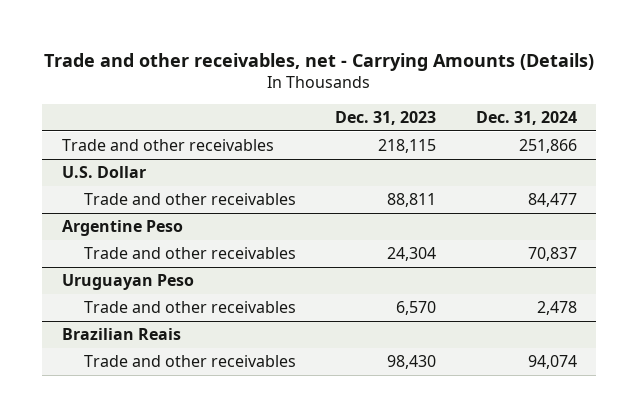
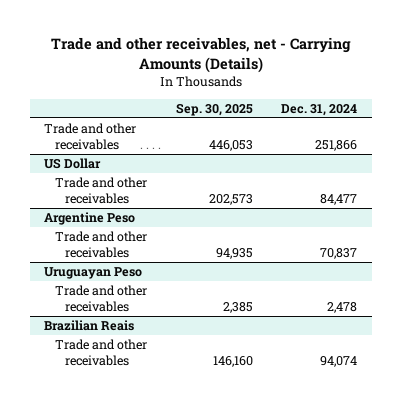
[335,110,437,125] Dec. 31, 2023 -> none
none -> [175,102,253,116] Sep. 30, 2025
[61,166,146,179] U.S. Dollar -> [44,158,102,170] US Dollar

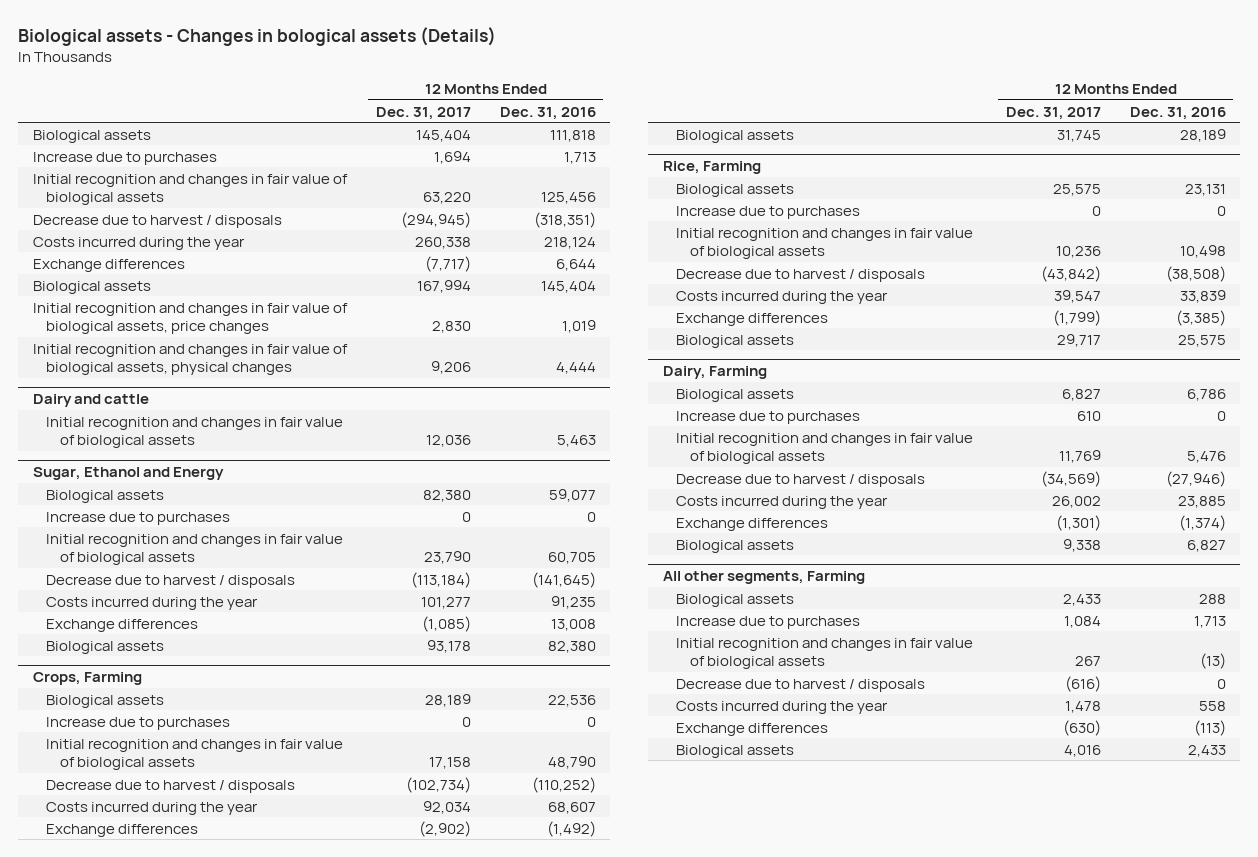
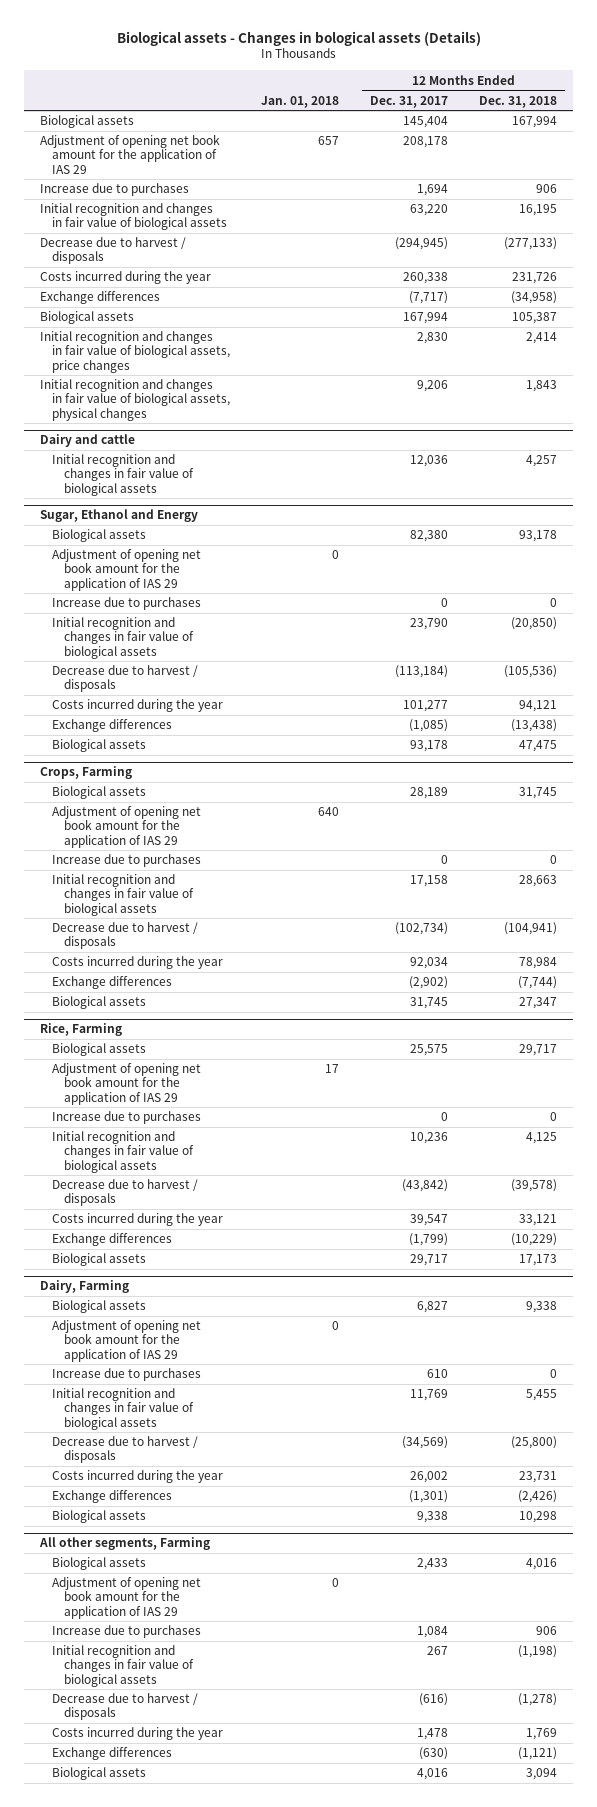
[499,106,596,120] Dec. 31, 2016 -> none
none -> [261,95,340,108] Jan. 01, 2018
none -> [479,95,558,108] Dec. 31, 2018
none -> [39,134,220,174] Adjustment of opening net book amount for the application of IAS 29
none -> [52,549,202,591] Adjustment of opening net book amount for the application of IAS 29
none -> [52,806,202,848] Adjustment of opening net book amount for the application of IAS 29
none -> [52,1063,202,1105] Adjustment of opening net book amount for the application of IAS 29
none -> [52,1320,202,1362] Adjustment of opening net book amount for the application of IAS 29
none -> [52,1577,202,1619] Adjustment of opening net book amount for the application of IAS 29

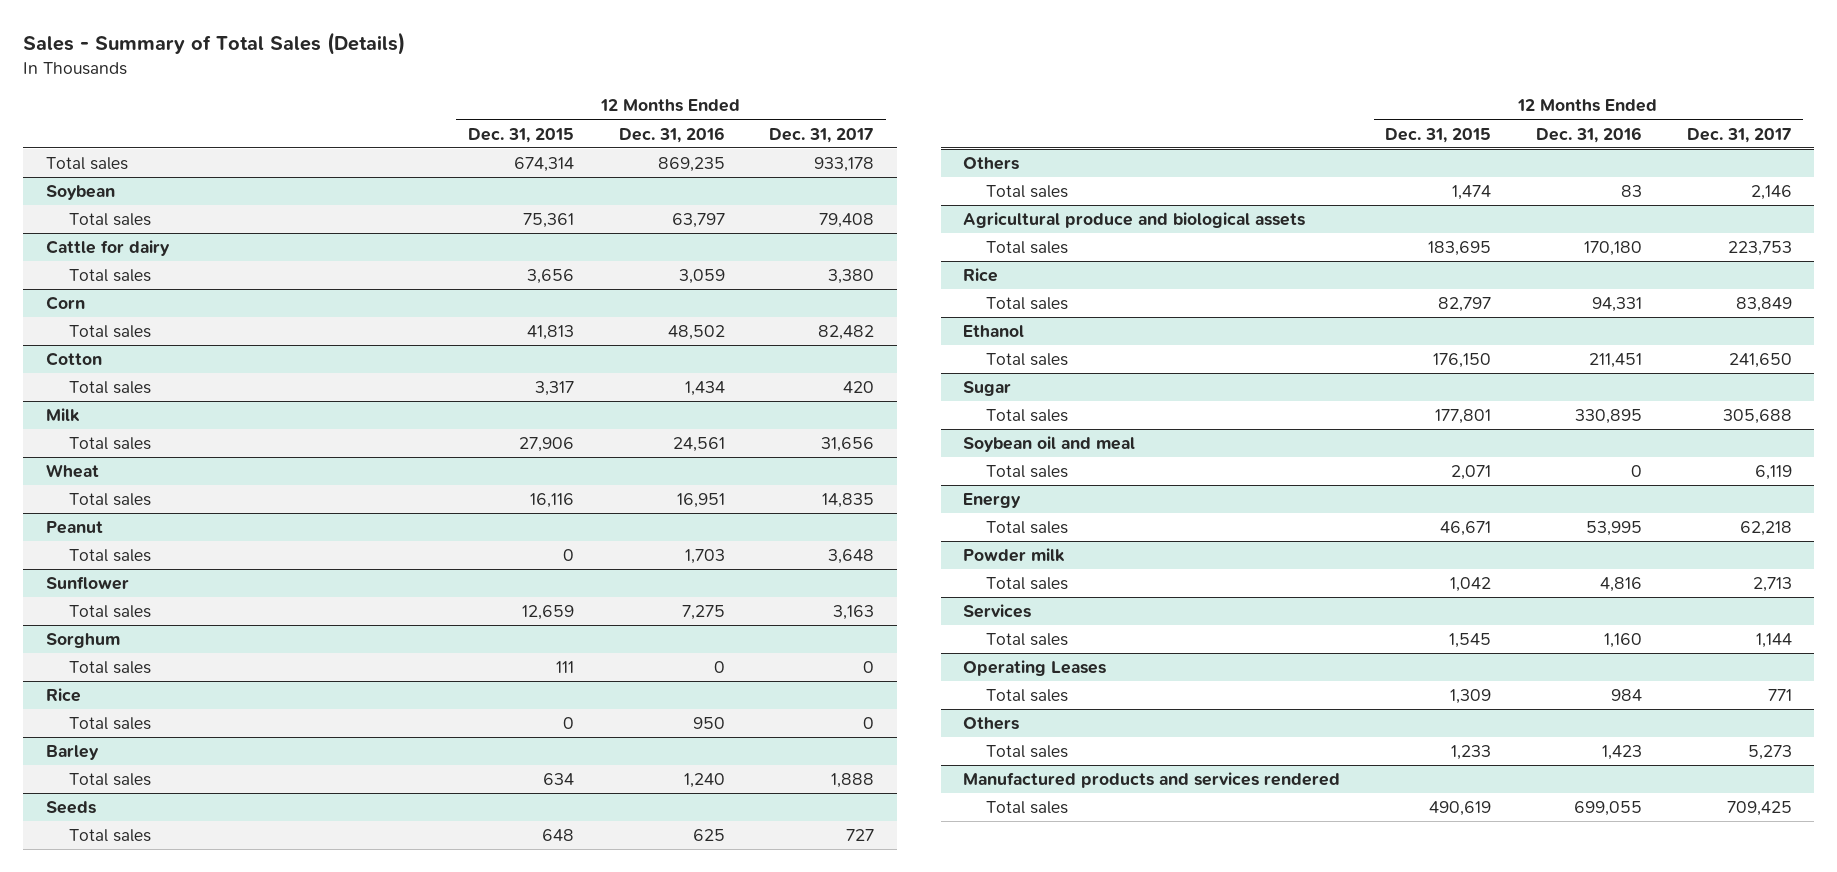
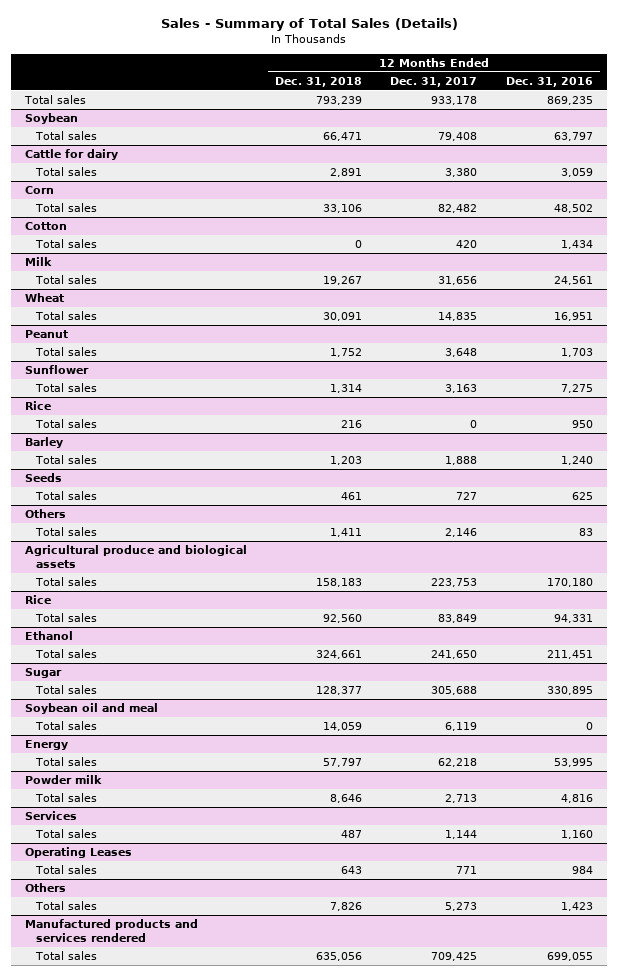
[467,127,574,143] Dec. 31, 2015 -> none
none -> [275,76,363,87] Dec. 31, 2018
[45,633,120,649] Sorghum -> none
[68,661,151,675] Total sales -> none

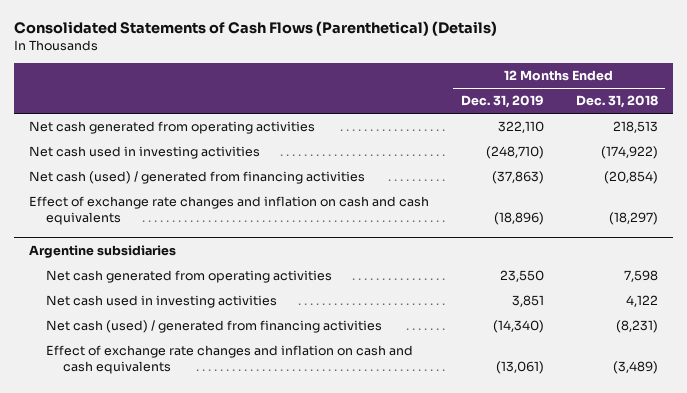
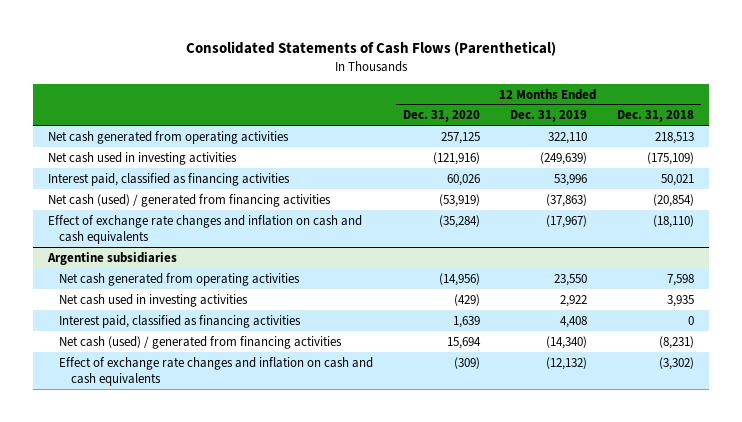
[13,21,497,37] Consolidated Statements of Cash Flows (Parenthetical) (Details) -> [185,41,556,57] Consolidated Statements of Cash Flows (Parenthetical)
none -> [403,110,481,123] Dec. 31, 2020
[485,146,544,160] (248,710) -> [539,151,587,165] (249,639)
[600,146,658,160] (174,922) -> [646,151,694,165] (175,109)
none -> [47,172,290,186] Interest paid, classified as financing activities
[493,211,544,225] (18,896) -> [545,214,587,228] (17,967)
[608,211,658,225] (18,297) -> [652,214,694,228] (18,110)
[511,295,544,308] 3,851 -> [559,294,587,307] 2,922
[625,295,658,308] 4,122 -> [666,294,694,307] 3,935
none -> [59,314,302,328] Interest paid, classified as financing activities
[495,360,544,374] (13,061) -> [545,356,587,370] (12,132)
[612,360,658,374] (3,489) -> [658,356,694,370] (3,302)

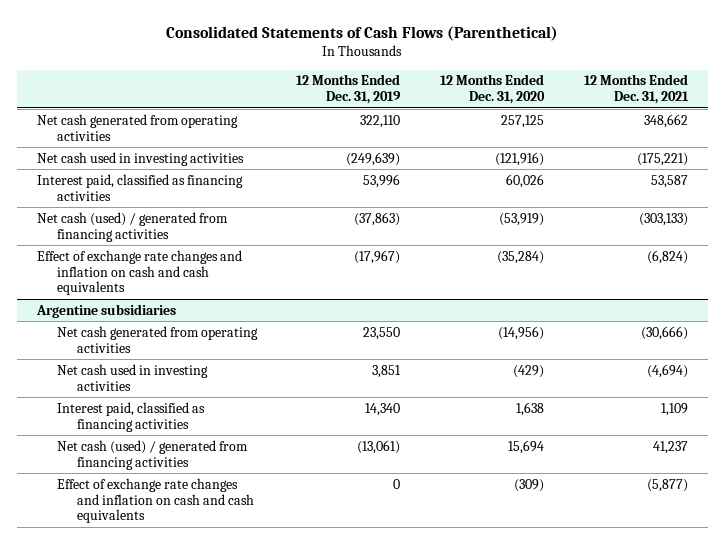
[616,110,694,123] Dec. 31, 2018 -> none
none -> [583,74,689,105] 12 Months Ended Dec. 31, 2021
[559,294,587,307] 2,922 -> [372,364,402,378] 3,851
[453,315,481,328] 1,639 -> [516,401,545,416] 1,638
[559,315,587,328] 4,408 -> [365,402,401,416] 14,340
[545,335,587,349] (14,340) -> [357,439,401,454] (13,061)
[545,356,587,370] (12,132) -> [393,478,401,489] 0

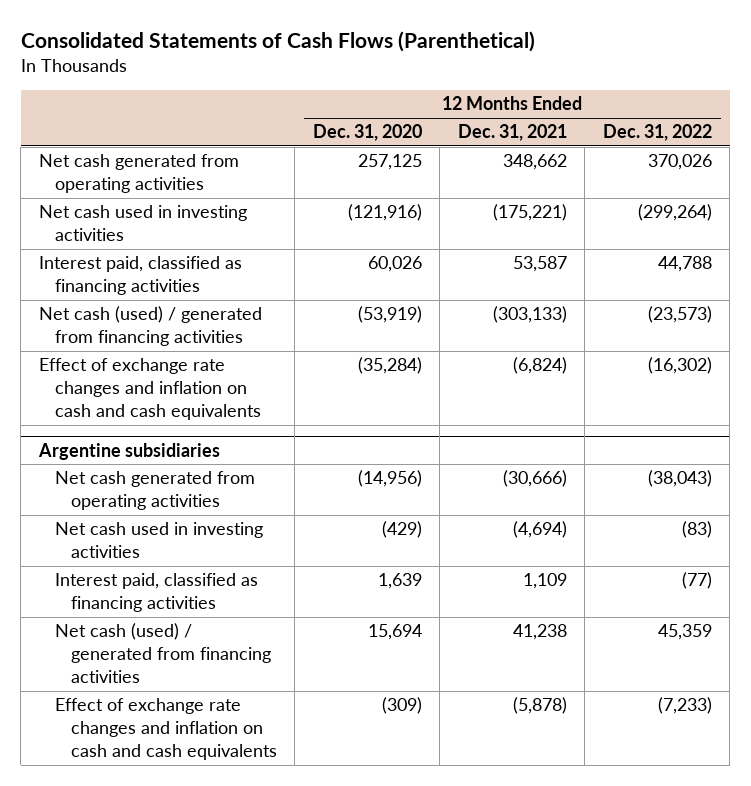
[296,74,402,105] 12 Months Ended Dec. 31, 2019 -> none
none -> [602,124,712,142] Dec. 31, 2022
[516,401,545,416] 1,638 -> [377,573,422,590] 1,639
[652,440,688,454] 41,237 -> [512,624,567,641] 41,238
[646,478,688,492] (5,877) -> [512,697,567,715] (5,878)

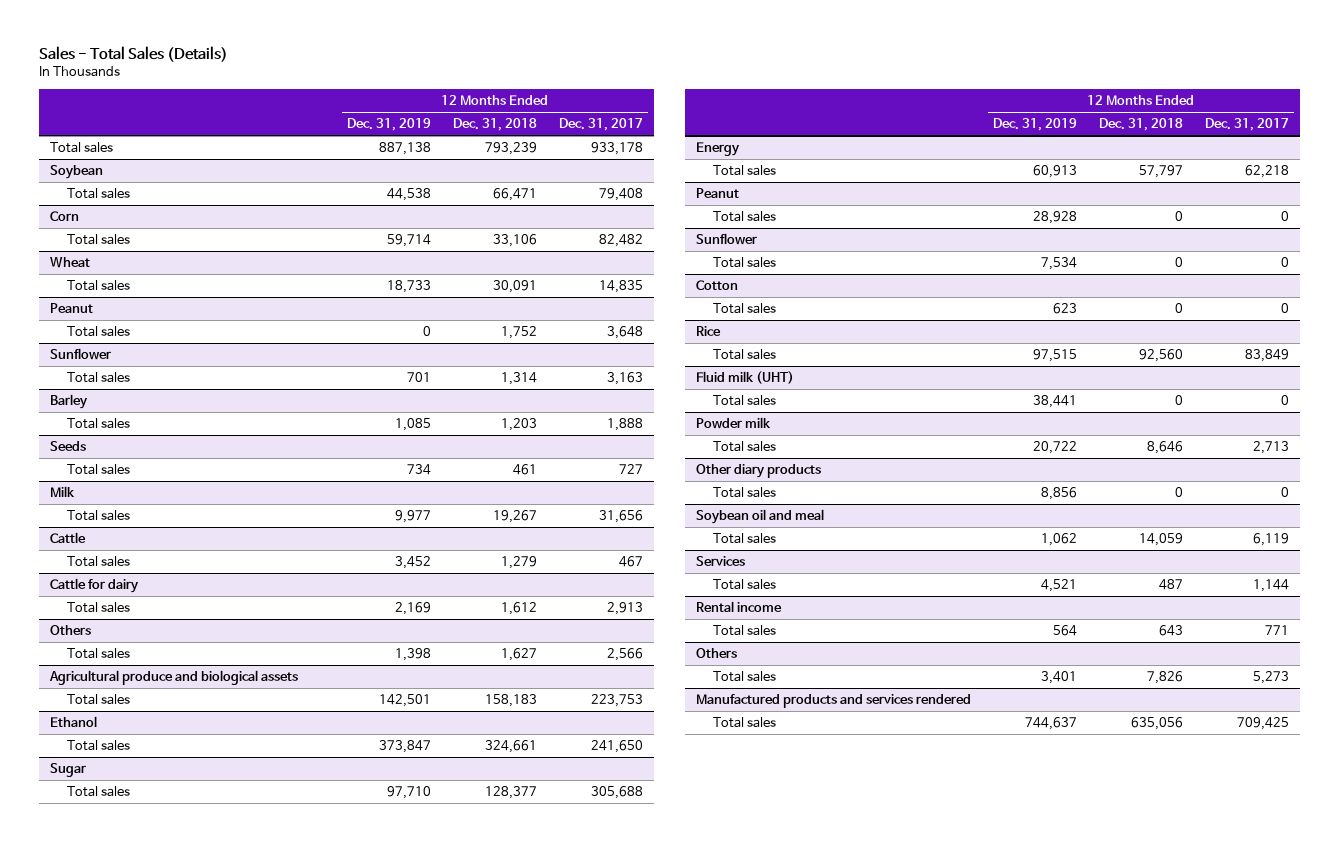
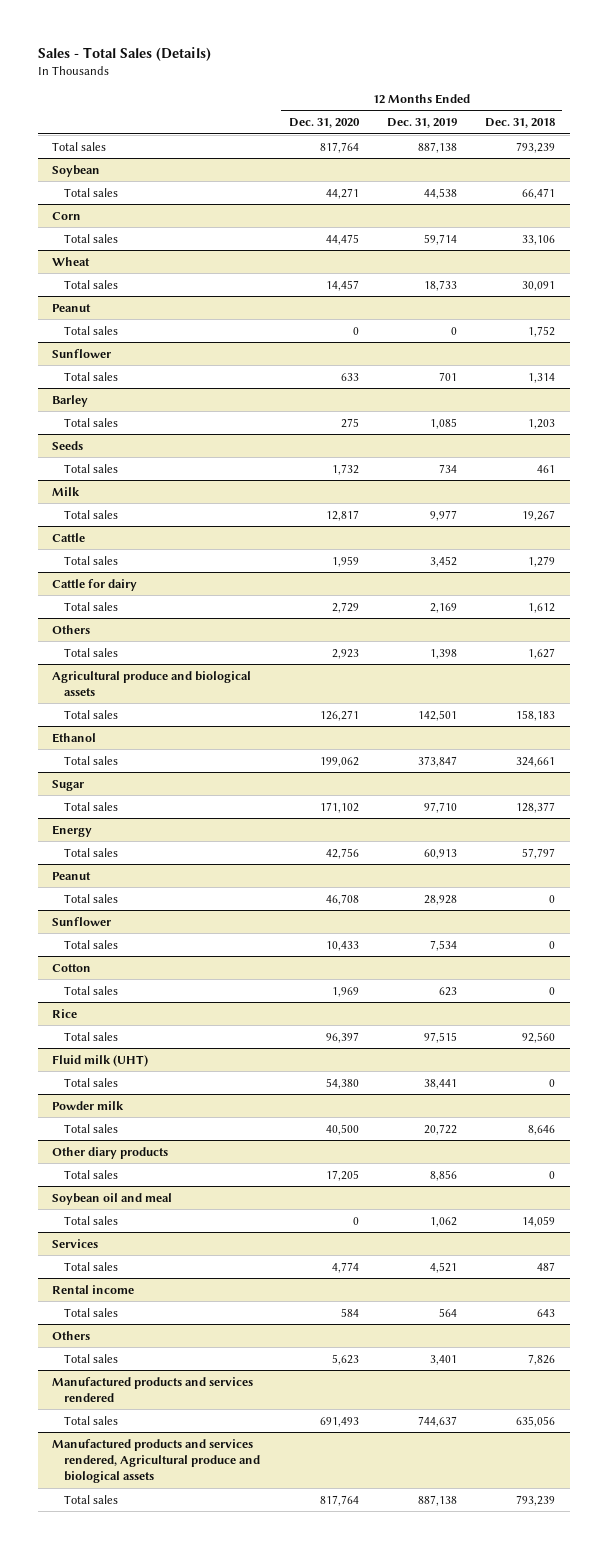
[558,118,643,132] Dec. 31, 2017 -> none
none -> [288,118,360,129] Dec. 31, 2020
none -> [52,1438,261,1484] Manufactured products and services rendered, Agricultural produce and biological assets
none -> [64,1494,119,1504] Total sales

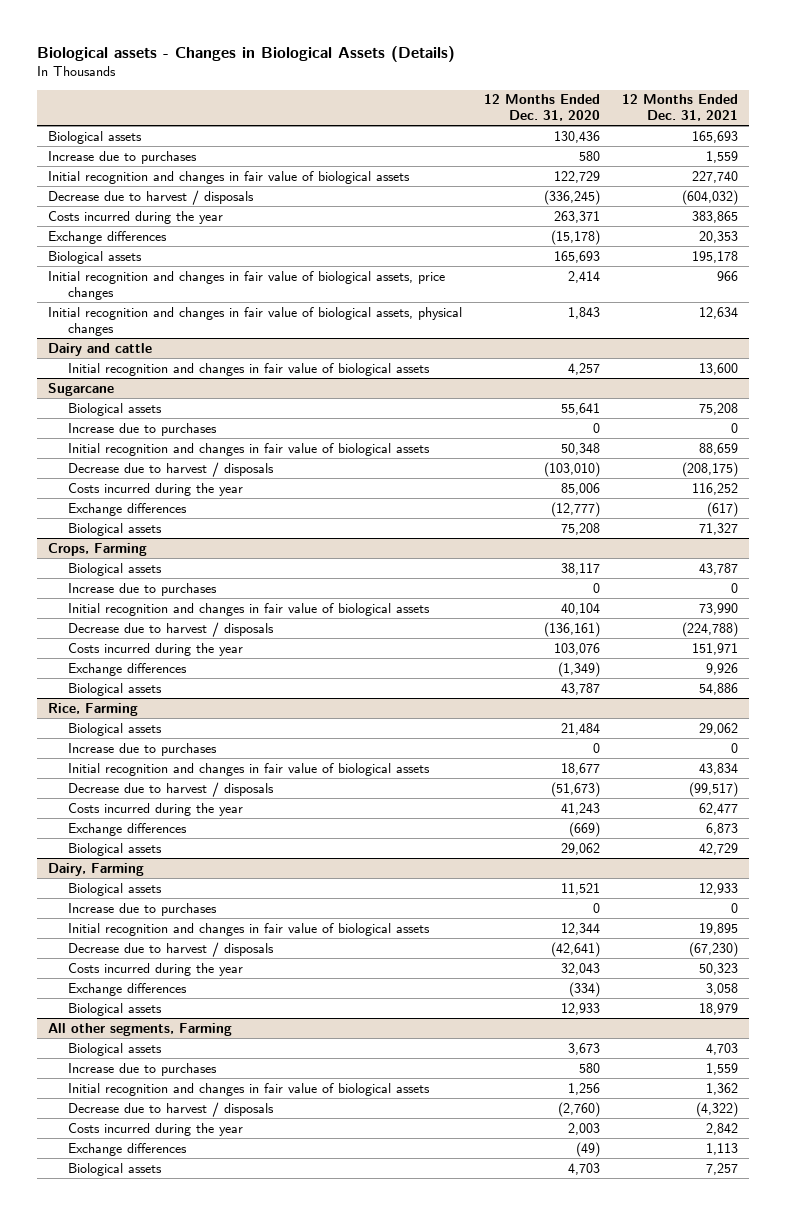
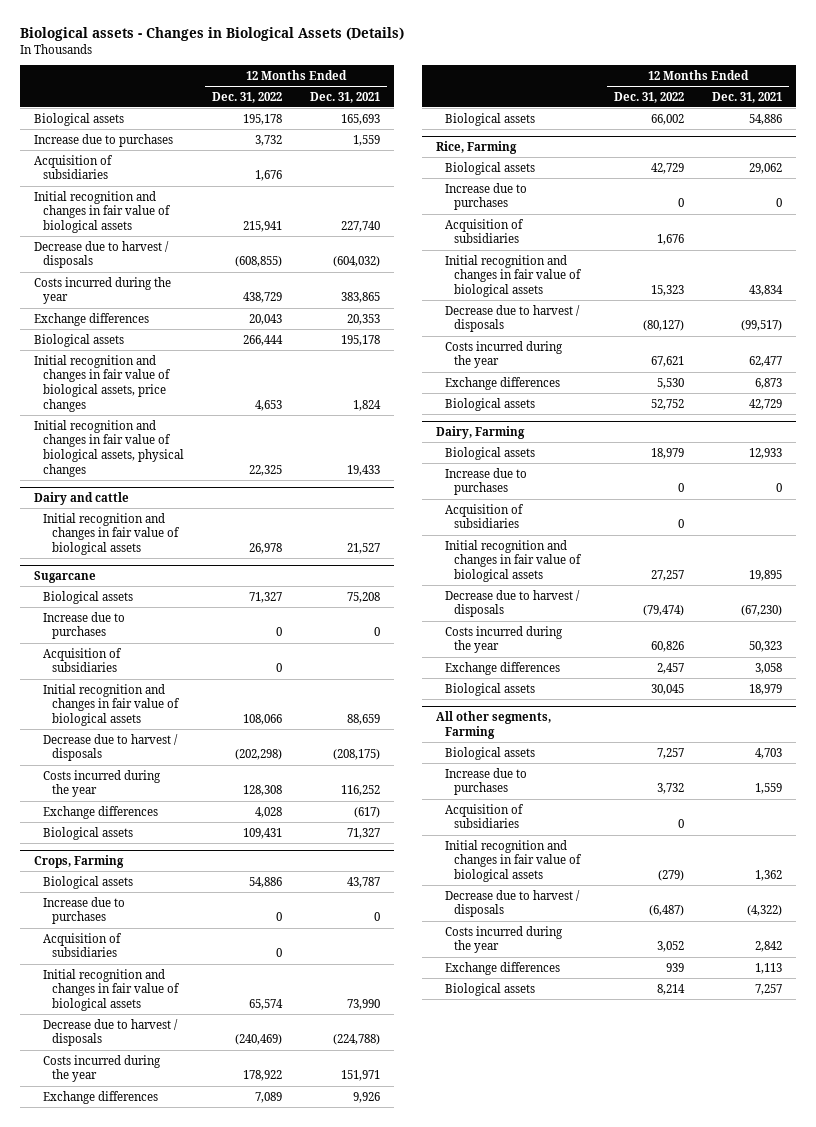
[483,94,600,122] 12 Months Ended Dec. 31, 2020 -> none
none -> [211,91,282,103] Dec. 31, 2022
none -> [33,154,113,180] Acquisition of subsidiaries
[717,270,739,281] 966 -> [352,399,381,411] 1,824
[699,306,739,319] 12,634 -> [346,464,380,476] 19,433
[699,362,739,375] 13,600 -> [346,543,380,555] 21,527
none -> [42,647,122,673] Acquisition of subsidiaries
none -> [42,932,122,958] Acquisition of subsidiaries
none -> [445,218,525,244] Acquisition of subsidiaries
none -> [445,503,525,529] Acquisition of subsidiaries
none -> [445,803,525,829] Acquisition of subsidiaries

